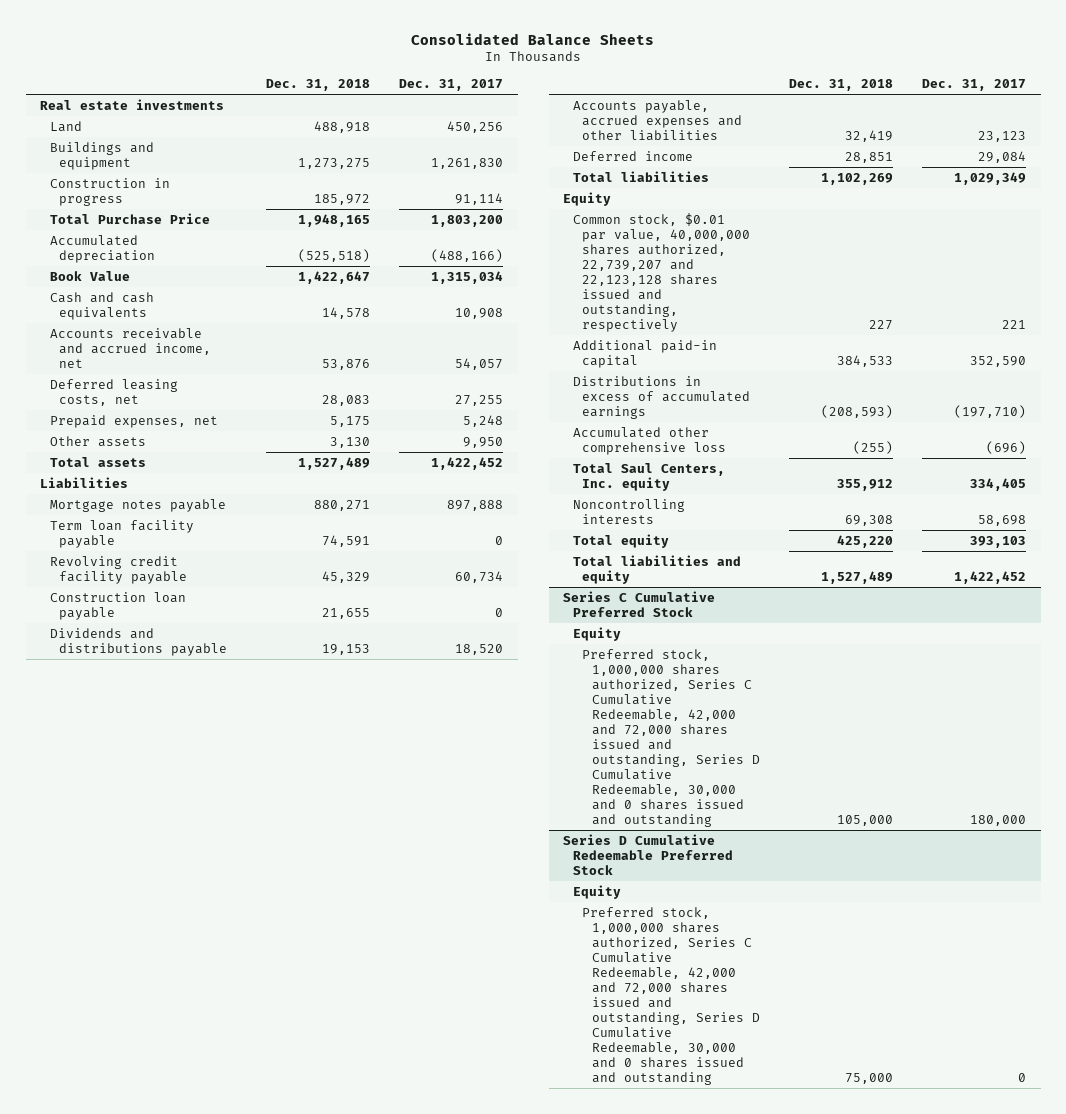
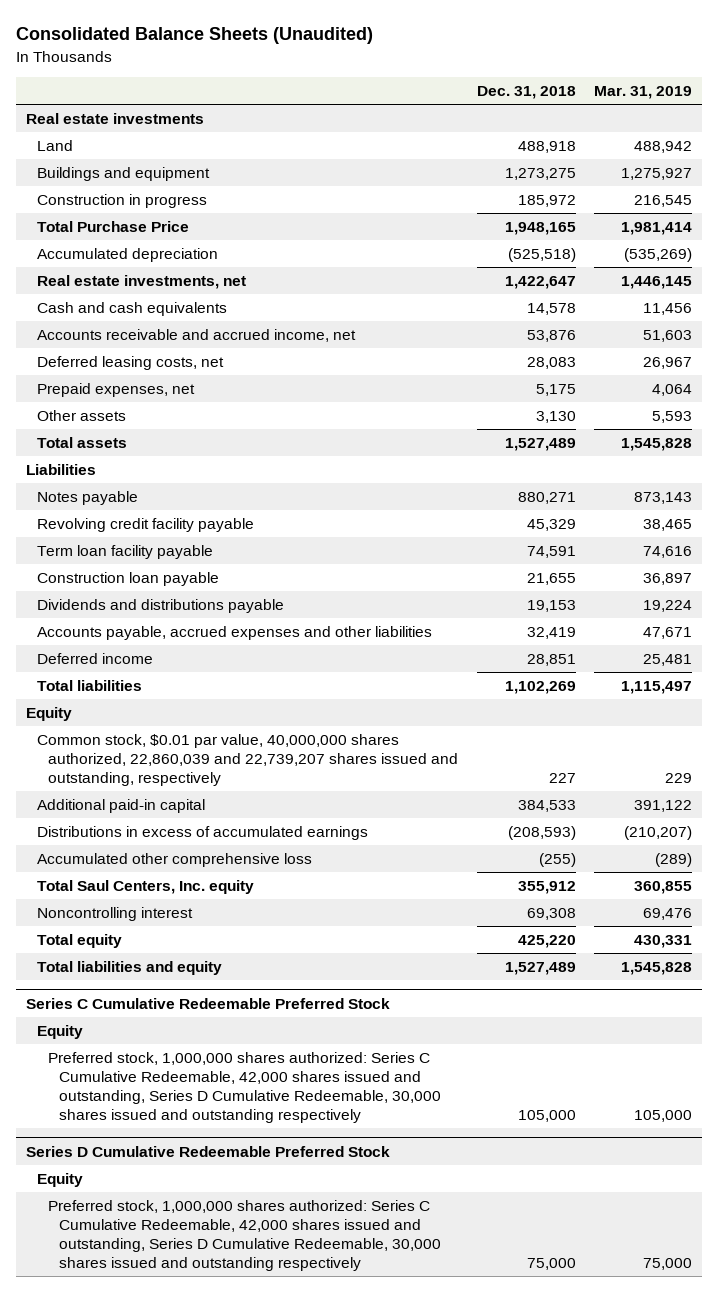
[411,32,655,45] Consolidated Balance Sheets -> [16,27,374,45] Consolidated Balance Sheets (Unaudited)
[399,79,504,92] Dec. 31, 2017 -> none
none -> [594,86,693,100] Mar. 31, 2019
[49,270,130,281] Book Value -> [36,274,246,289] Real estate investments, net
[49,498,226,512] Mortgage notes payable -> [36,490,138,505] Notes payable
[49,519,194,548] Term loan facility payable -> [36,544,213,559] Term loan facility payable
[572,212,751,332] Common stock, $0.01 par value, 40,000,000 shares authorized, 22,739,207 and 22,123,128 shares issued and outstanding, respectively -> [36,733,458,787] Common stock, $0.01 par value, 40,000,000 shares authorized, 22,860,039 and 22,739,207 shares issued and outstanding, respectively
[572,498,685,524] Noncontrolling interests -> [36,906,193,921] Noncontrolling interest
[563,590,716,617] Series C Cumulative Preferred Stock -> [25,997,390,1009] Series C Cumulative Redeemable Preferred Stock
[582,648,760,827] Preferred stock, 1,000,000 shares authorized, Series C Cumulative Redeemable, 42,000 and 72,000 shares issued and outstanding, Series D Cumulative Redeemable, 30,000 and 0 shares issued and outstanding -> [47,1051,441,1124] Preferred stock, 1,000,000 shares authorized: Series C Cumulative Redeemable, 42,000 shares issued and outstanding, Series D Cumulative Redeemable, 30,000 shares issued and outstanding respectively
[582,906,760,1085] Preferred stock, 1,000,000 shares authorized, Series C Cumulative Redeemable, 42,000 and 72,000 shares issued and outstanding, Series D Cumulative Redeemable, 30,000 and 0 shares issued and outstanding -> [47,1199,441,1272] Preferred stock, 1,000,000 shares authorized: Series C Cumulative Redeemable, 42,000 shares issued and outstanding, Series D Cumulative Redeemable, 30,000 shares issued and outstanding respectively

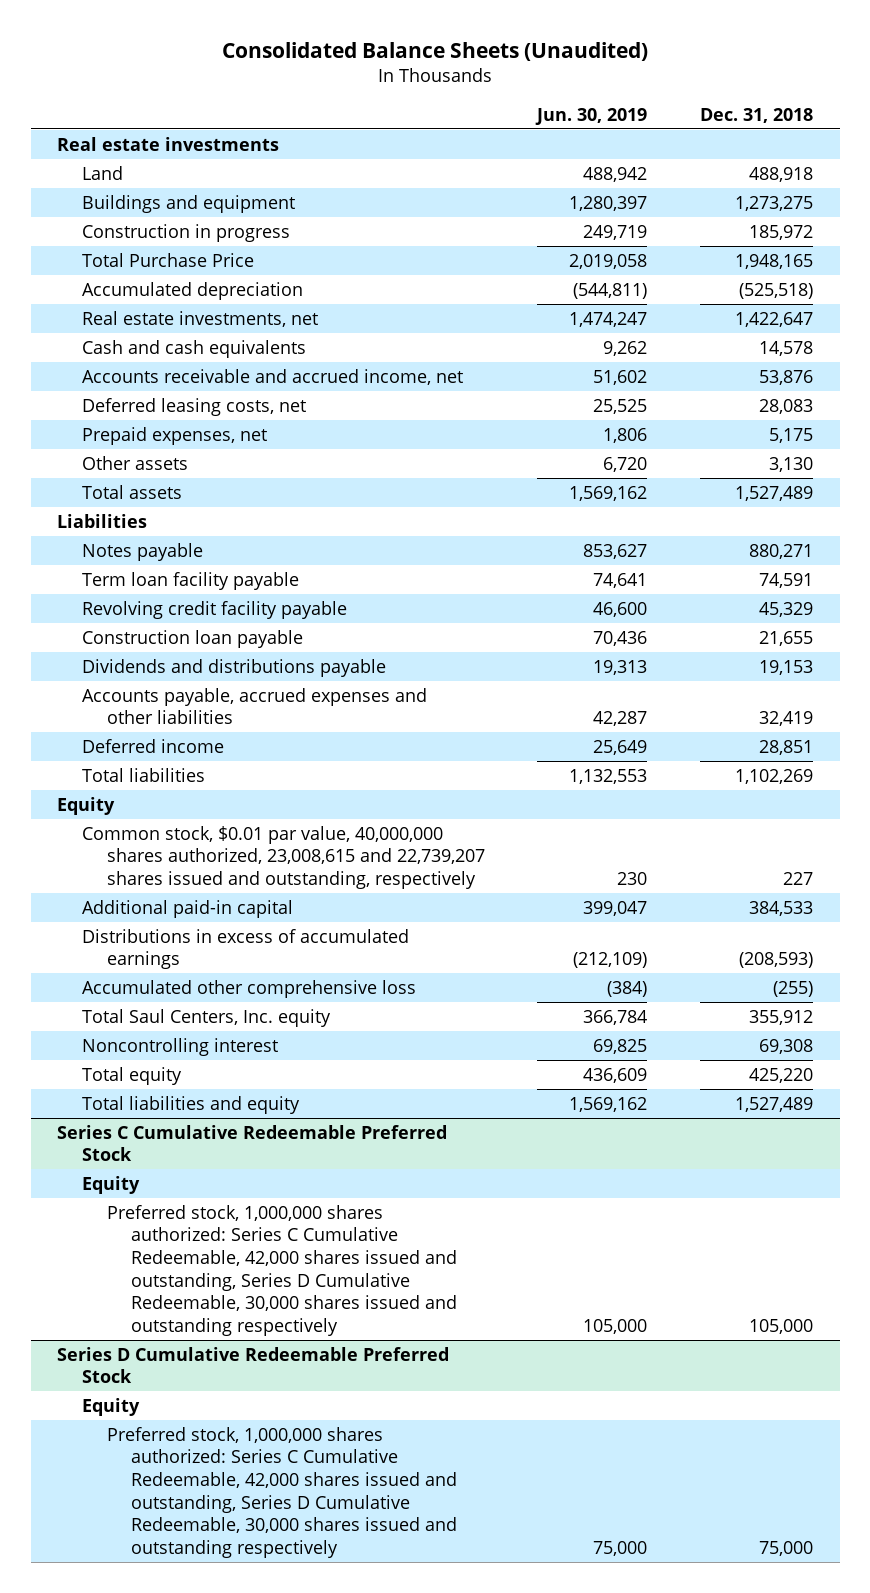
[594,86,693,100] Mar. 31, 2019 -> none
none -> [535,107,648,125] Jun. 30, 2019
[36,517,254,532] Revolving credit facility payable -> [81,600,347,619] Revolving credit facility payable
[36,733,458,787] Common stock, $0.01 par value, 40,000,000 shares authorized, 22,860,039 and 22,739,207 shares issued and outstanding, respectively -> [81,825,485,890] Common stock, $0.01 par value, 40,000,000 shares authorized, 23,008,615 and 22,739,207 shares issued and outstanding, respectively

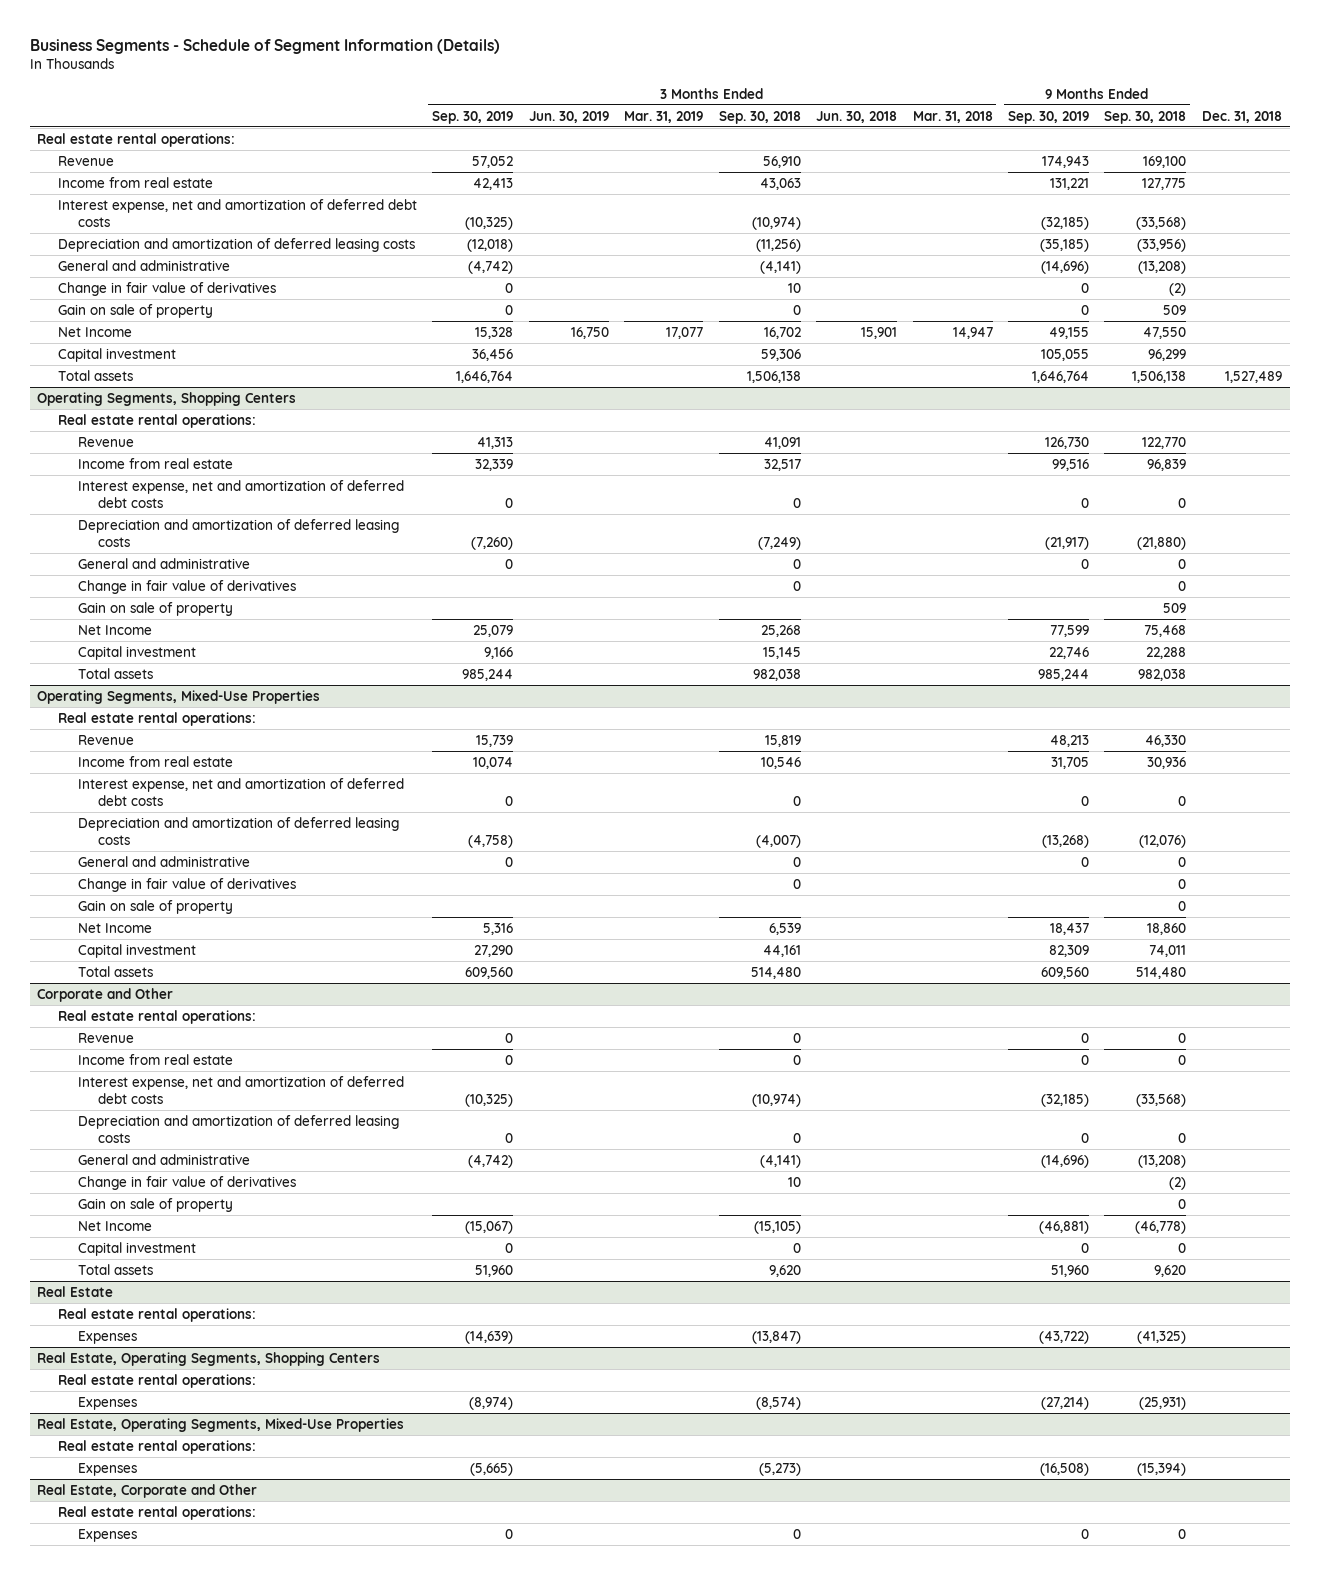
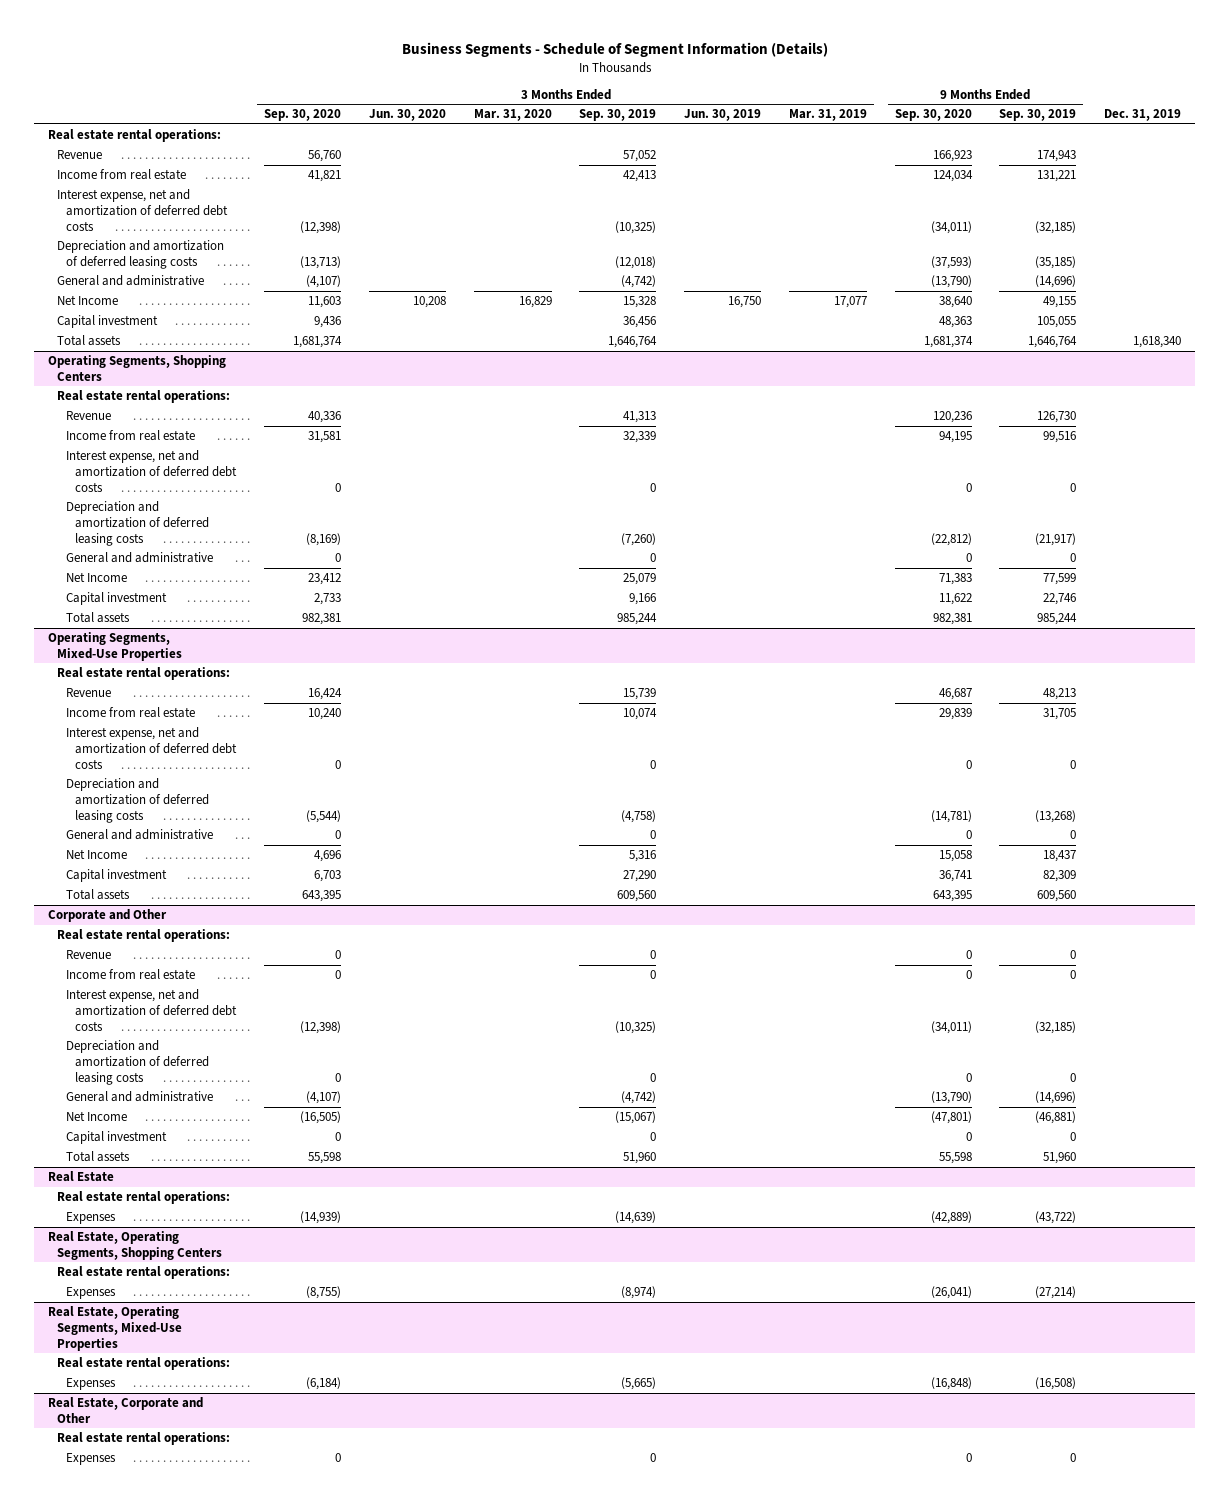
[718,110,801,124] Sep. 30, 2018 -> none
[816,110,898,123] Jun. 30, 2018 -> none
[912,110,993,123] Mar. 31, 2018 -> none
[1104,110,1187,124] Sep. 30, 2018 -> none
[1201,110,1282,123] Dec. 31, 2018 -> none
none -> [264,109,342,122] Sep. 30, 2020
none -> [368,109,446,122] Jun. 30, 2020
none -> [473,109,552,122] Mar. 31, 2020
none -> [894,109,972,122] Sep. 30, 2020
none -> [1104,109,1182,122] Dec. 31, 2019
[57,281,276,296] Change in fair value of derivatives -> none
[57,303,213,318] Gain on sale of property -> none
[77,579,296,594] Change in fair value of derivatives -> none
[77,601,233,616] Gain on sale of property -> none
[77,877,296,892] Change in fair value of derivatives -> none
[77,899,233,914] Gain on sale of property -> none
[77,1175,296,1190] Change in fair value of derivatives -> none
[77,1197,233,1212] Gain on sale of property -> none

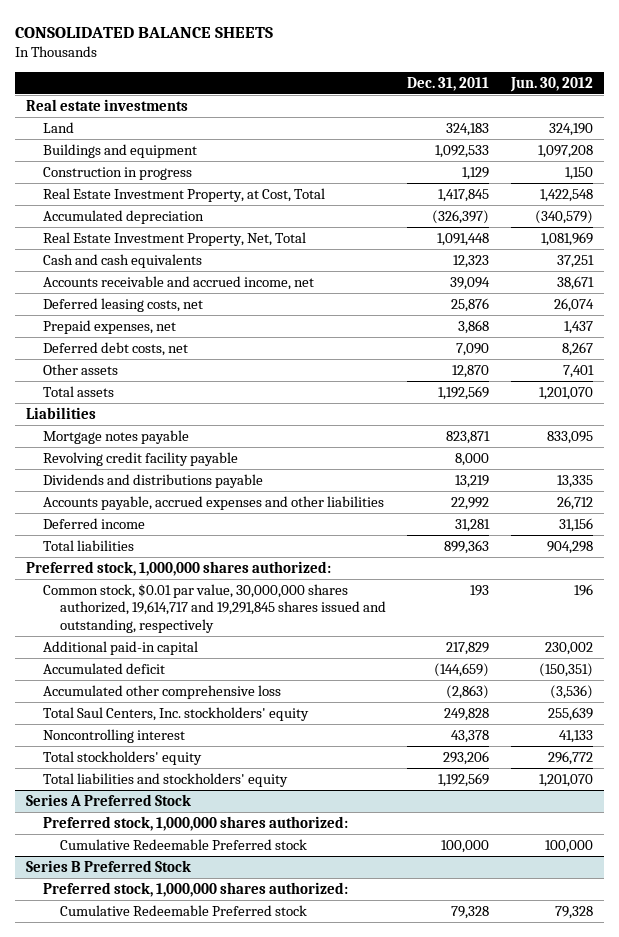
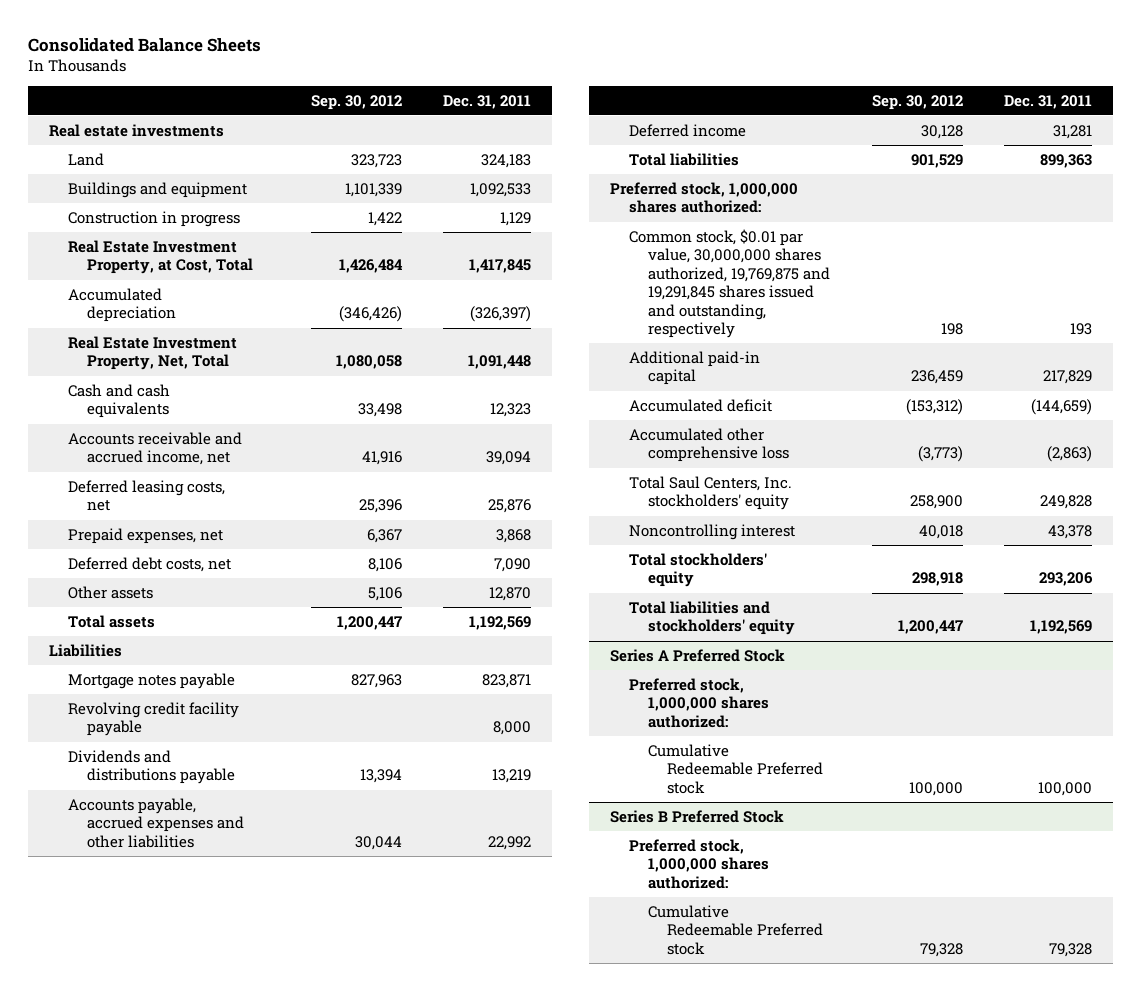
[14,26,273,38] CONSOLIDATED BALANCE SHEETS -> [28,38,262,53] Consolidated Balance Sheets
[510,76,594,92] Jun. 30, 2012 -> none
none -> [310,94,402,110] Sep. 30, 2012
[42,583,386,633] Common stock, $0.01 par value, 30,000,000 shares authorized, 19,614,717 and 19,291,845 shares issued and outstanding, respectively -> [629,228,831,339] Common stock, $0.01 par value, 30,000,000 shares authorized, 19,769,875 and 19,291,845 shares issued and outstanding, respectively

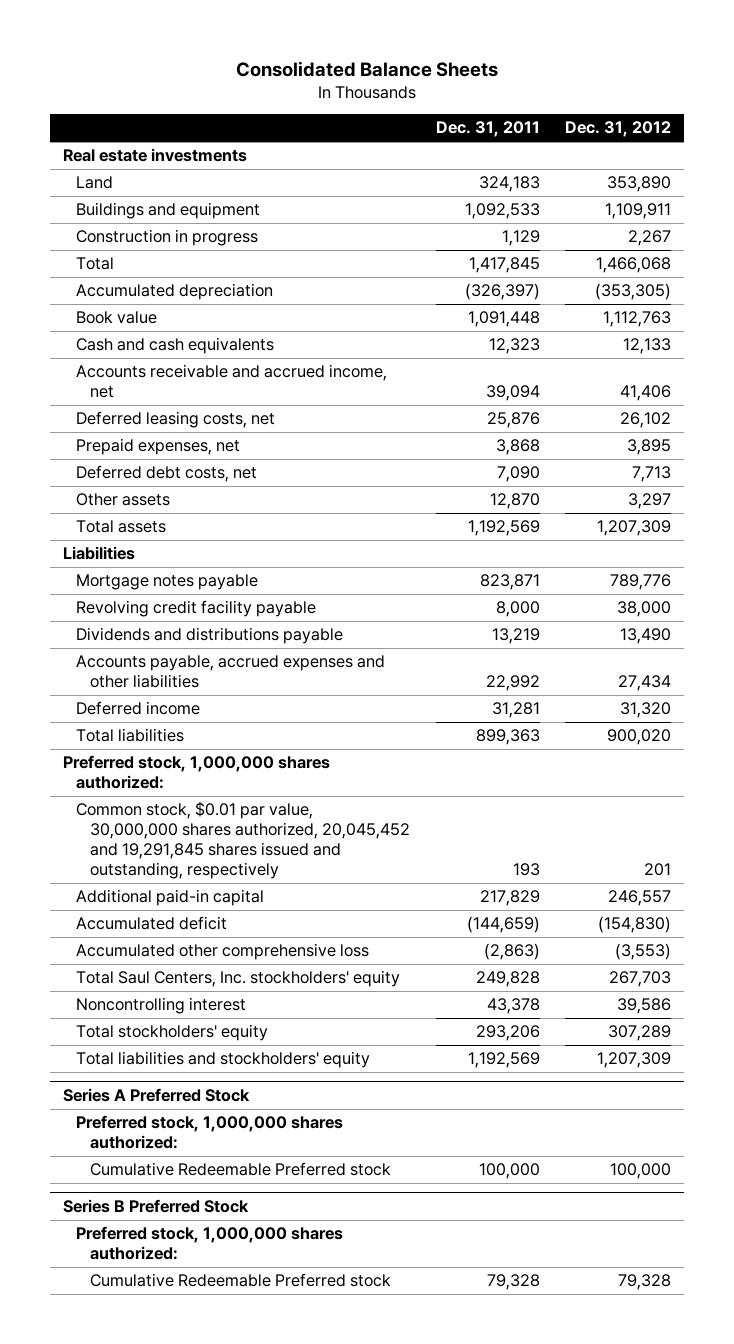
[310,94,402,110] Sep. 30, 2012 -> none
none -> [565,121,672,138] Dec. 31, 2012
[68,239,254,275] Real Estate Investment Property, at Cost, Total -> [76,257,115,271] Total
[68,335,238,371] Real Estate Investment Property, Net, Total -> [76,311,158,325] Book value
[629,228,831,339] Common stock, $0.01 par value, 30,000,000 shares authorized, 19,769,875 and 19,291,845 shares issued and outstanding, respectively -> [76,801,410,880] Common stock, $0.01 par value, 30,000,000 shares authorized, 20,045,452 and 19,291,845 shares issued and outstanding, respectively

